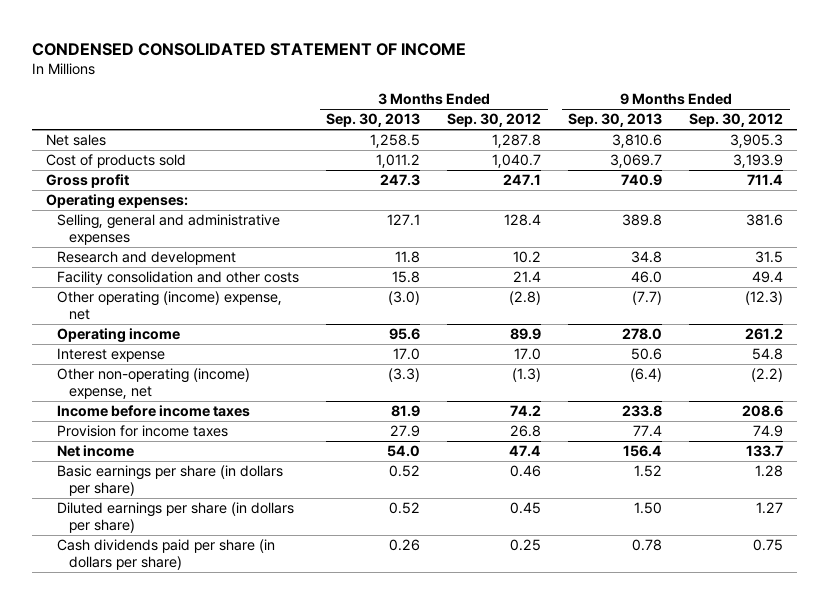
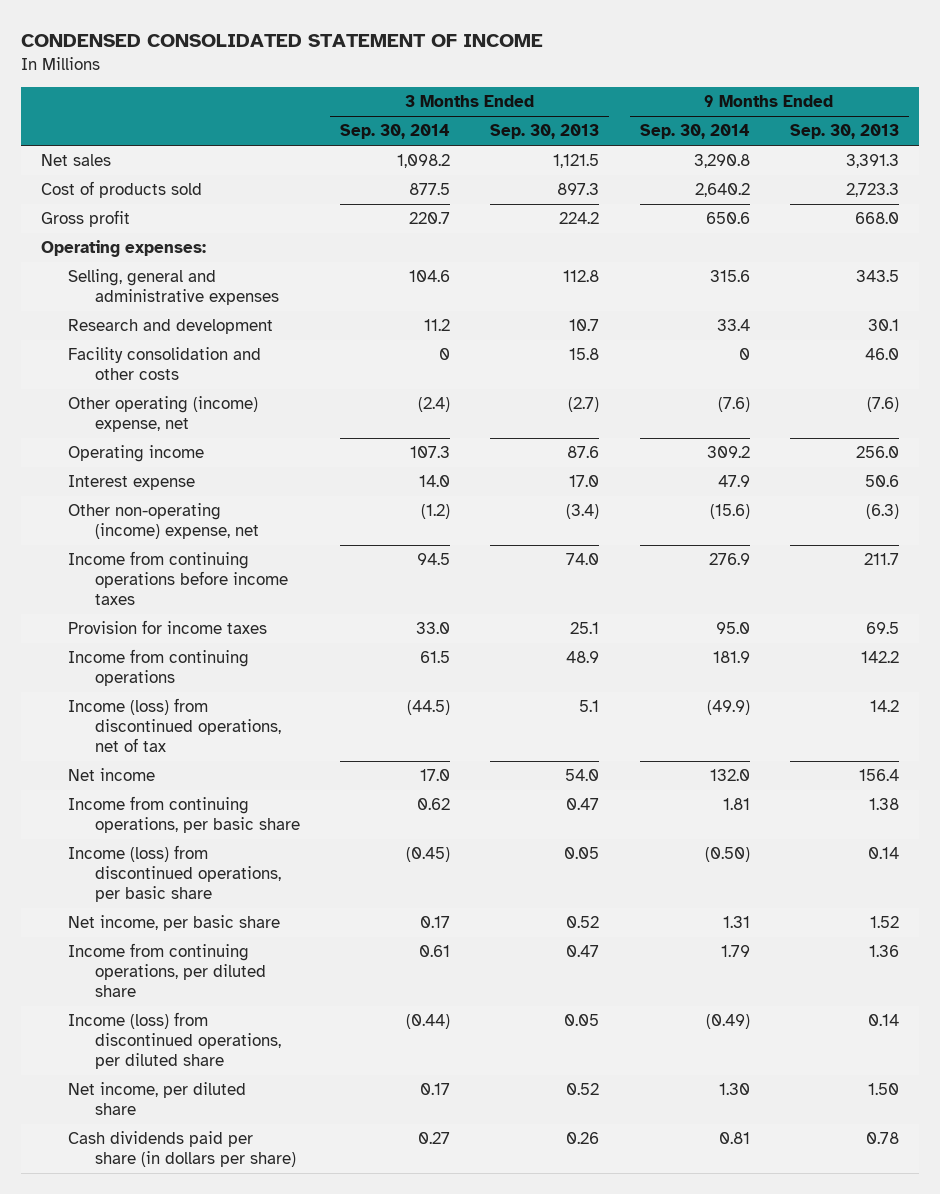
[447,113,542,128] Sep. 30, 2012 -> none
[689,113,784,128] Sep. 30, 2012 -> none
none -> [340,124,451,140] Sep. 30, 2014
none -> [639,124,750,140] Sep. 30, 2014
[370,134,421,149] 1,258.5 -> [553,154,600,169] 1,121.5
[612,134,663,149] 3,810.6 -> [845,154,899,169] 3,391.3
[376,154,421,169] 1,011.2 -> [557,183,600,196] 897.3
[610,154,663,169] 3,069.7 -> [845,183,899,198] 2,723.3
[380,174,421,187] 247.3 -> [559,212,600,225] 224.2
[621,174,663,187] 740.9 -> [854,212,899,225] 668.0
[387,214,421,227] 127.1 -> [563,270,600,283] 112.8
[622,214,663,227] 389.8 -> [855,270,899,283] 343.5
[395,251,421,264] 11.8 -> [569,319,600,332] 10.7
[631,251,663,264] 34.8 -> [867,319,899,332] 30.1
[388,291,421,306] (3.0) -> [568,397,600,413] (2.7)
[632,291,663,306] (7.7) -> [866,397,899,413] (7.6)
[389,328,421,341] 95.6 -> [567,446,600,459] 87.6
[622,328,663,341] 278.0 -> [855,446,899,459] 256.0
[388,368,421,383] (3.3) -> [566,504,600,520] (3.4)
[630,368,663,383] (6.4) -> [865,504,899,520] (6.3)
[57,405,251,418] Income before income taxes -> [67,551,288,605] Income from continuing operations before income taxes
[391,405,421,418] 81.9 -> [566,553,600,566] 74.0
[622,405,663,418] 233.8 -> [863,553,899,566] 211.7
[390,425,421,438] 27.9 -> [570,622,600,635] 25.1
[633,425,663,438] 77.4 -> [865,622,899,635] 69.5
none -> [67,649,249,687] Income from continuing operations
none -> [67,698,281,752] Income (loss) from discontinued operations, net of tax
none -> [67,796,300,834] Income from continuing operations, per basic share
none -> [67,845,281,902] Income (loss) from discontinued operations, per basic share
[57,465,284,497] Basic earnings per share (in dollars per share) -> [67,915,280,932] Net income, per basic share
none -> [67,943,266,997] Income from continuing operations, per diluted share
none -> [67,1012,281,1069] Income (loss) from discontinued operations, per diluted share
[57,502,295,534] Diluted earnings per share (in dollars per share) -> [67,1082,246,1116] Net income, per diluted share

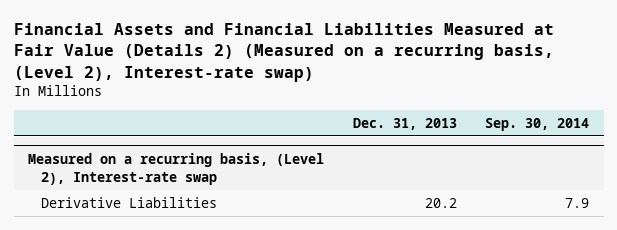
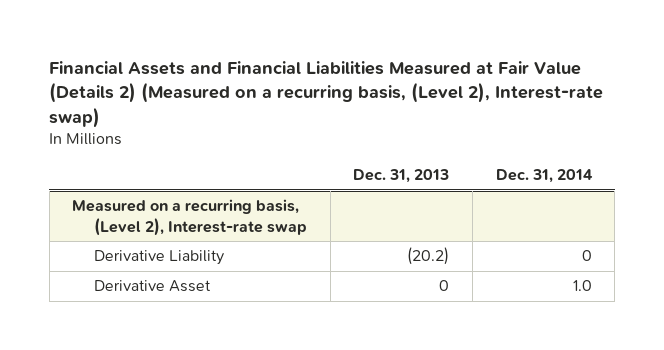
[485,117,590,131] Sep. 30, 2014 -> none
none -> [495,169,593,184] Dec. 31, 2014
[40,196,217,208] Derivative Liabilities -> [94,250,225,266] Derivative Liability
[424,197,457,208] 20.2 -> [407,247,450,266] (20.2)
none -> [94,280,212,293] Derivative Asset

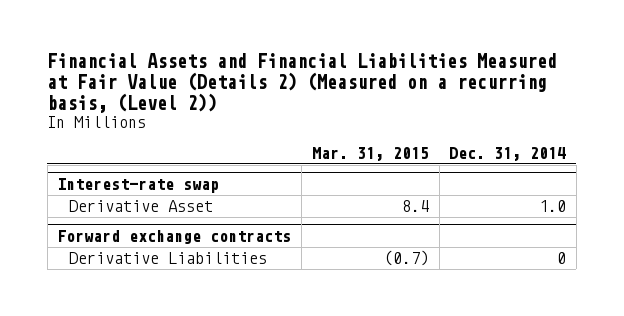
[49,60,604,128] Financial Assets and Financial Liabilities Measured at Fair Value (Details 2) (Measured on a recurring basis, (Level 2), Interest-rate swap) -> [47,53,558,113] Financial Assets and Financial Liabilities Measured at Fair Value (Details 2) (Measured on a recurring basis, (Level 2))
[353,169,450,184] Dec. 31, 2013 -> none
none -> [311,146,429,161] Mar. 31, 2015
[72,199,308,236] Measured on a recurring basis, (Level 2), Interest-rate swap -> none
[94,250,225,266] Derivative Liability -> none
none -> [57,178,220,194] Interest-rate swap
none -> [57,230,292,245] Forward exchange contracts
none -> [69,252,268,265] Derivative Liabilities

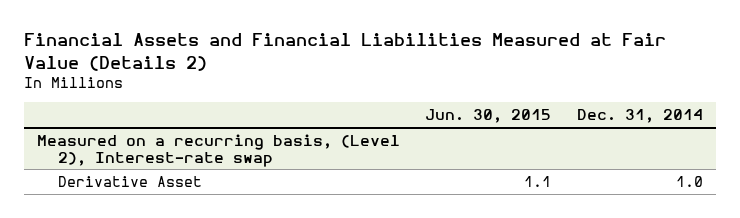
[47,53,558,113] Financial Assets and Financial Liabilities Measured at Fair Value (Details 2) (Measured on a recurring basis, (Level 2)) -> [23,33,666,71] Financial Assets and Financial Liabilities Measured at Fair Value (Details 2)
[311,146,429,161] Mar. 31, 2015 -> none
none -> [425,109,552,124] Jun. 30, 2015
[57,178,220,194] Interest-rate swap -> none
none -> [36,133,400,167] Measured on a recurring basis, (Level 2), Interest-rate swap
[57,230,292,245] Forward exchange contracts -> none
[69,252,268,265] Derivative Liabilities -> none

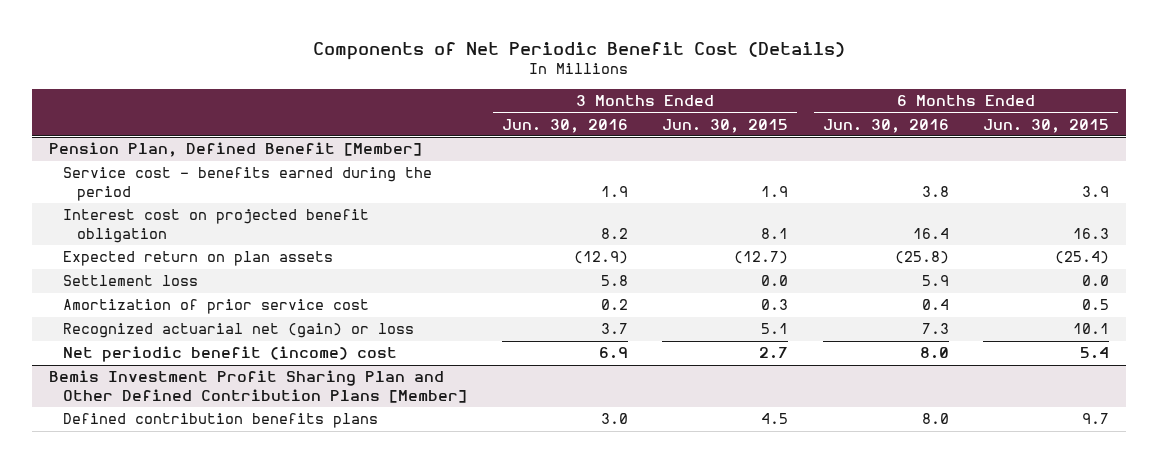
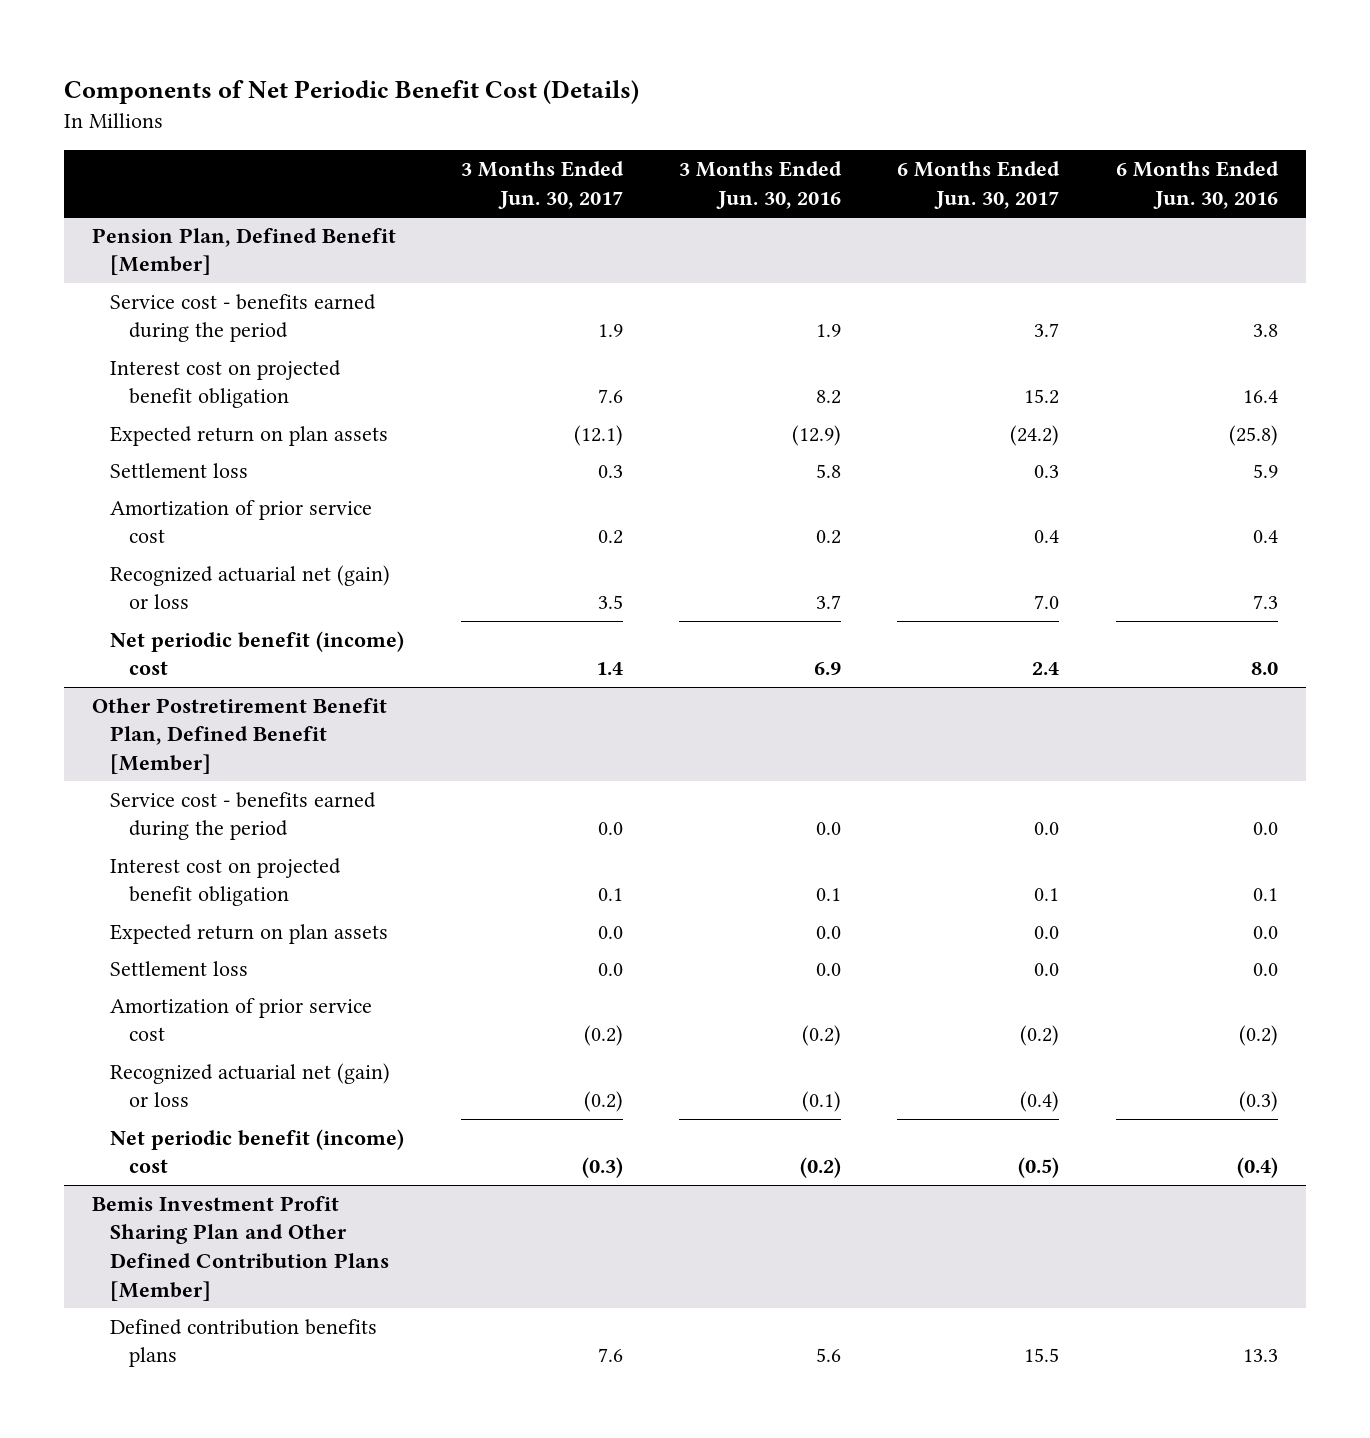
[662,118,789,133] Jun. 30, 2015 -> none
[983,118,1110,133] Jun. 30, 2015 -> none
none -> [460,161,624,209] 3 Months Ended Jun. 30, 2017
none -> [897,161,1061,209] 6 Months Ended Jun. 30, 2017
none -> [92,697,388,774] Other Postretirement Benefit Plan, Defined Benefit [Member]
none -> [110,791,377,841] Service cost - benefits earned during the period
none -> [110,857,342,907] Interest cost on projected benefit obligation
none -> [110,923,389,944] Expected return on plan assets
none -> [110,960,249,976] Settlement loss
none -> [110,997,373,1042] Amortization of prior service cost
none -> [110,1062,391,1108] Recognized actuarial net (gain) or loss
none -> [110,1128,405,1174] Net periodic benefit (income) cost
[600,413,628,425] 3.0 -> [816,1348,842,1363] 5.6
[921,413,949,425] 8.0 -> [1242,1349,1278,1363] 13.3

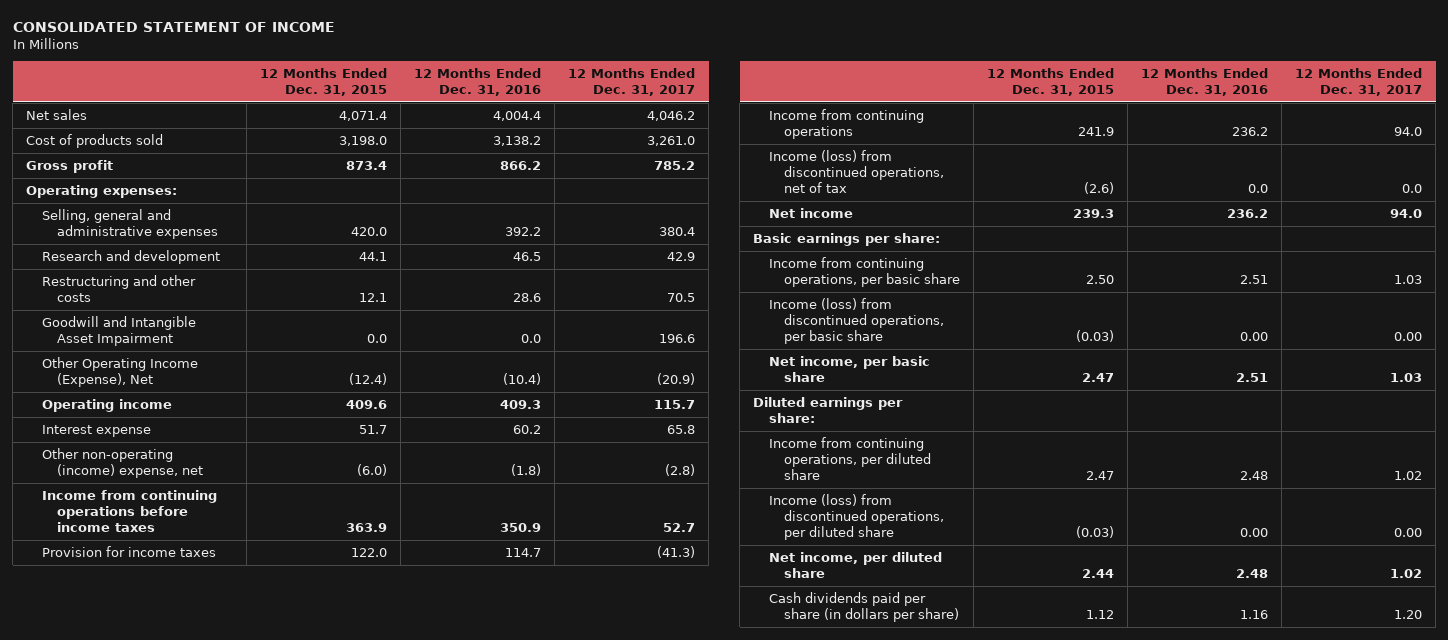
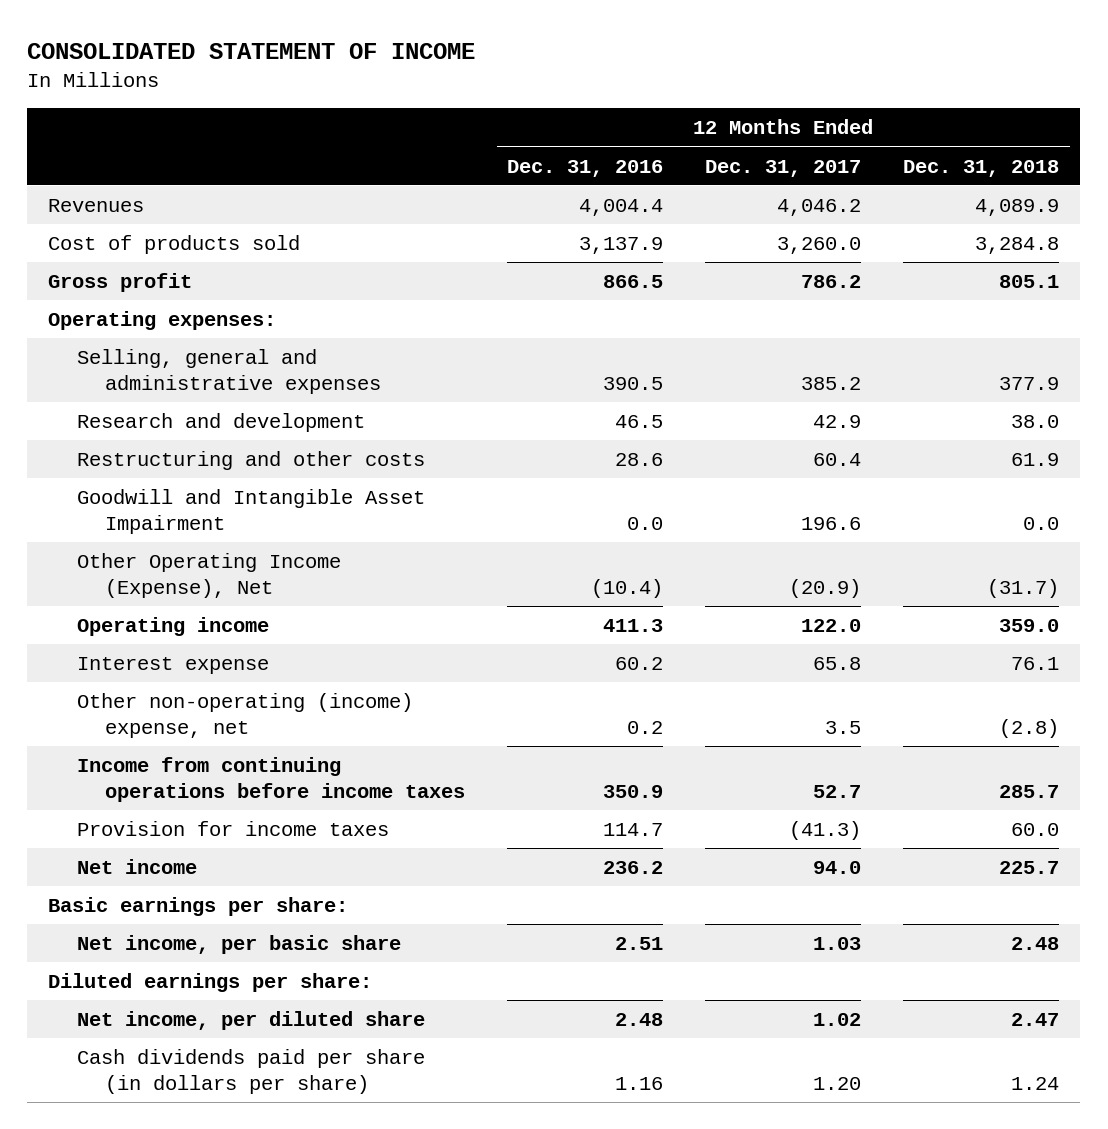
[260,67,388,96] 12 Months Ended Dec. 31, 2015 -> none
none -> [903,159,1060,177] Dec. 31, 2018
[26,108,88,120] Net sales -> [48,199,145,213] Revenues
[493,135,542,146] 3,138.2 -> [579,237,664,255] 3,137.9
[647,135,696,146] 3,261.0 -> [777,237,862,255] 3,260.0
[500,160,542,170] 866.2 -> [603,275,664,289] 866.5
[654,160,696,170] 785.2 -> [801,275,862,289] 786.2
[505,226,542,236] 392.2 -> [603,376,664,390] 390.5
[659,226,696,236] 380.4 -> [801,376,862,390] 385.2
[667,292,696,302] 70.5 -> [813,453,862,467] 60.4
[500,399,542,409] 409.3 -> [603,619,664,633] 411.3
[654,399,696,409] 115.7 -> [801,619,862,633] 122.0
[511,463,542,476] (1.8) -> [627,720,664,734] 0.2
[665,463,696,476] (2.8) -> [825,720,862,734] 3.5
[768,108,924,139] Income from continuing operations -> none
[768,149,945,193] Income (loss) from discontinued operations, net of tax -> none
[768,256,961,287] Income from continuing operations, per basic share -> none
[768,297,945,344] Income (loss) from discontinued operations, per basic share -> none
[768,436,932,480] Income from continuing operations, per diluted share -> none
[768,493,945,540] Income (loss) from discontinued operations, per diluted share -> none

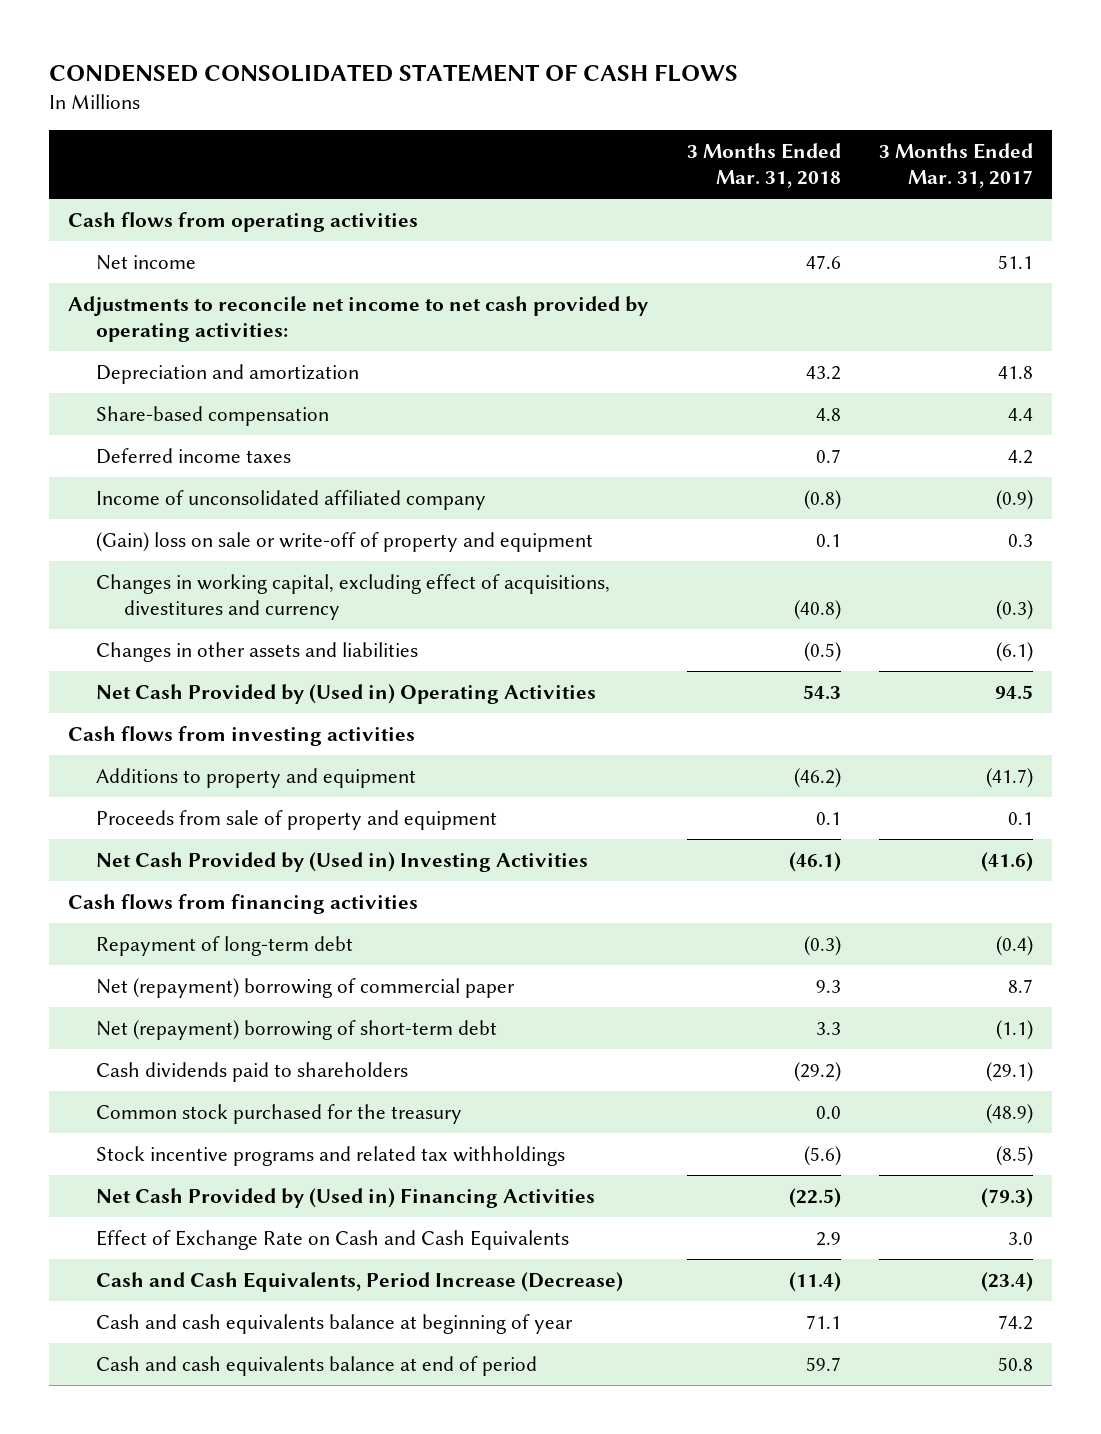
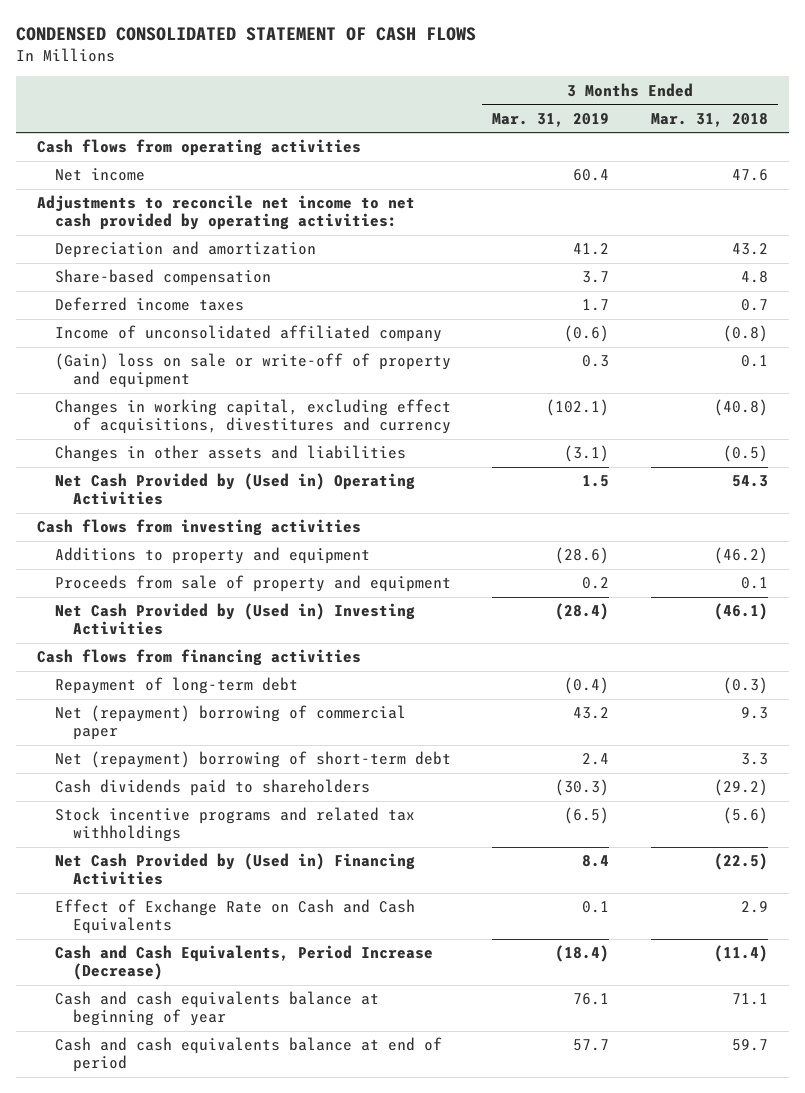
[879,142,1034,189] 3 Months Ended Mar. 31, 2017 -> none
none -> [492,112,610,127] Mar. 31, 2019
[96,1103,463,1124] Common stock purchased for the treasury -> none

